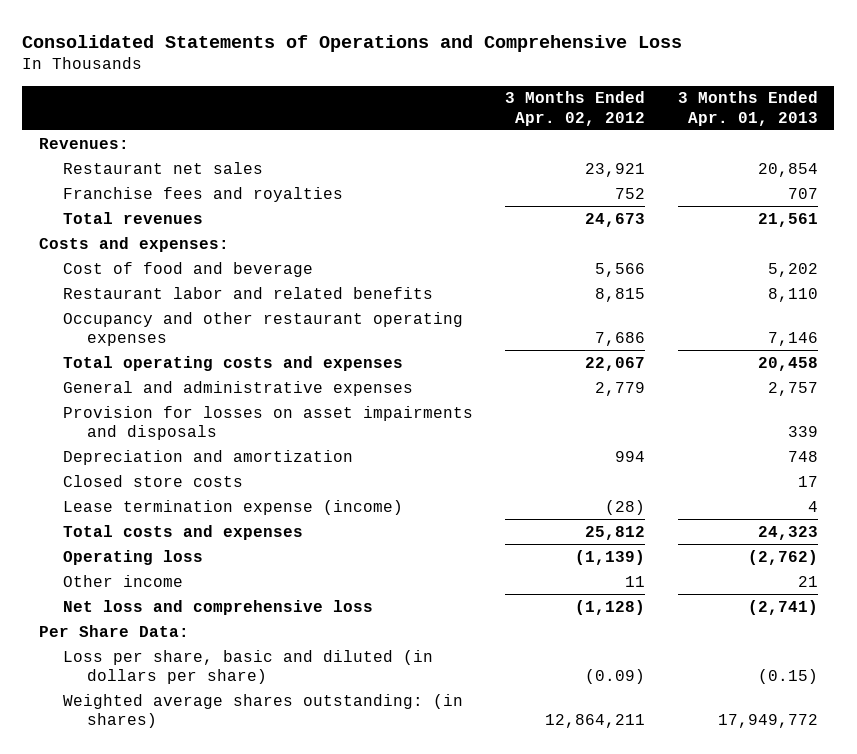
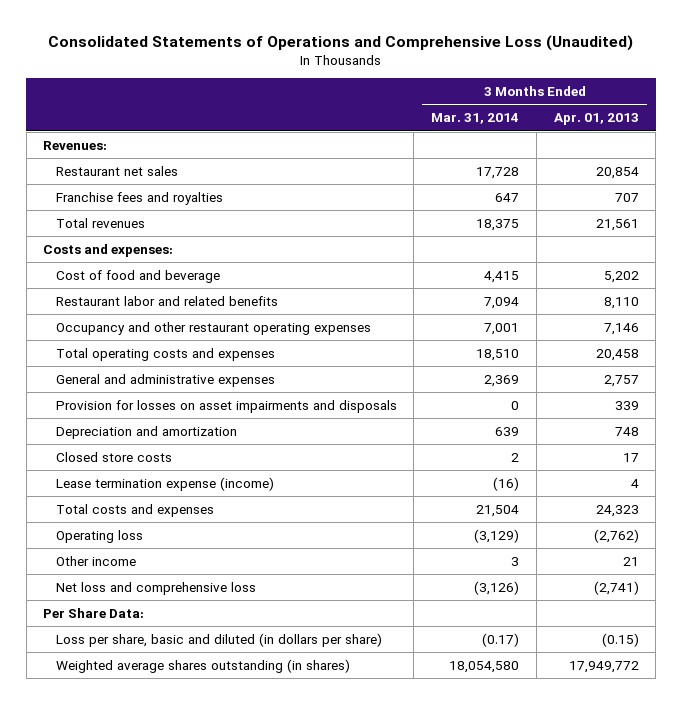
[22,34,683,52] Consolidated Statements of Operations and Comprehensive Loss -> [48,34,634,51] Consolidated Statements of Operations and Comprehensive Loss (Unaudited)
[505,91,646,126] 3 Months Ended Apr. 02, 2012 -> none
none -> [431,113,520,125] Mar. 31, 2014
[62,693,463,729] Weighted average shares outstanding: (in shares) -> [55,658,350,673] Weighted average shares outstanding (in shares)

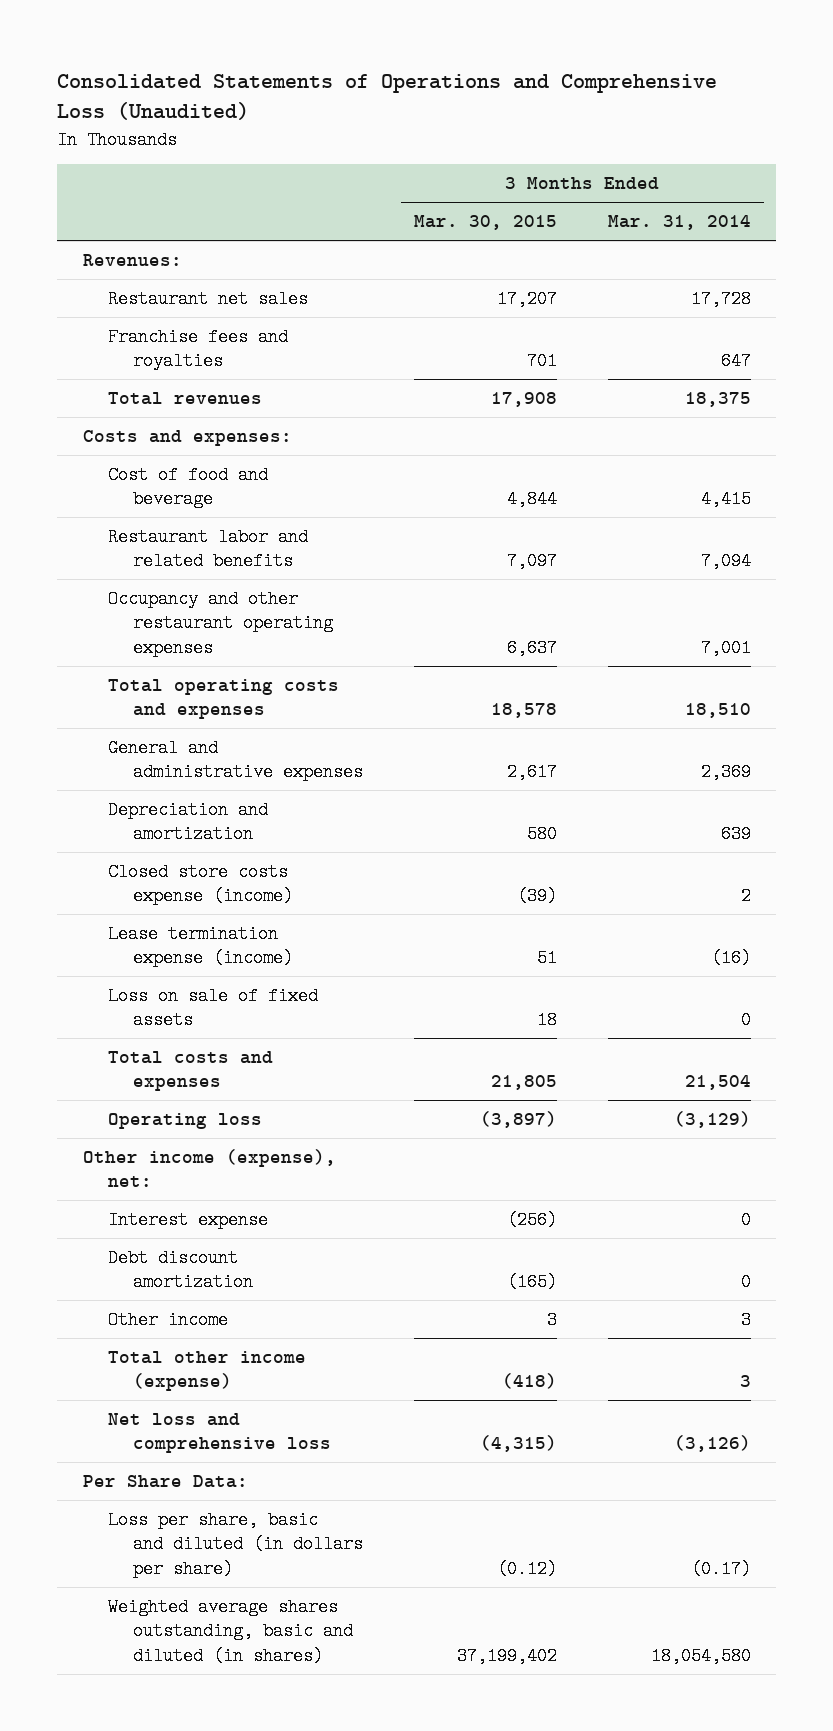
[553,113,639,126] Apr. 01, 2013 -> none
none -> [413,215,557,231] Mar. 30, 2015
[55,399,397,413] Provision for losses on asset impairments and disposals -> none
[55,451,172,462] Closed store costs -> [107,863,293,906] Closed store costs expense (income)
none -> [107,987,318,1030] Loss on sale of fixed assets
none -> [82,1149,336,1188] Other income (expense), net:
none -> [107,1211,268,1230] Interest expense
none -> [107,1249,253,1292] Debt discount amortization
none -> [107,1351,306,1392] Total other income (expense)
[55,658,350,673] Weighted average shares outstanding (in shares) -> [107,1598,353,1665] Weighted average shares outstanding, basic and diluted (in shares)

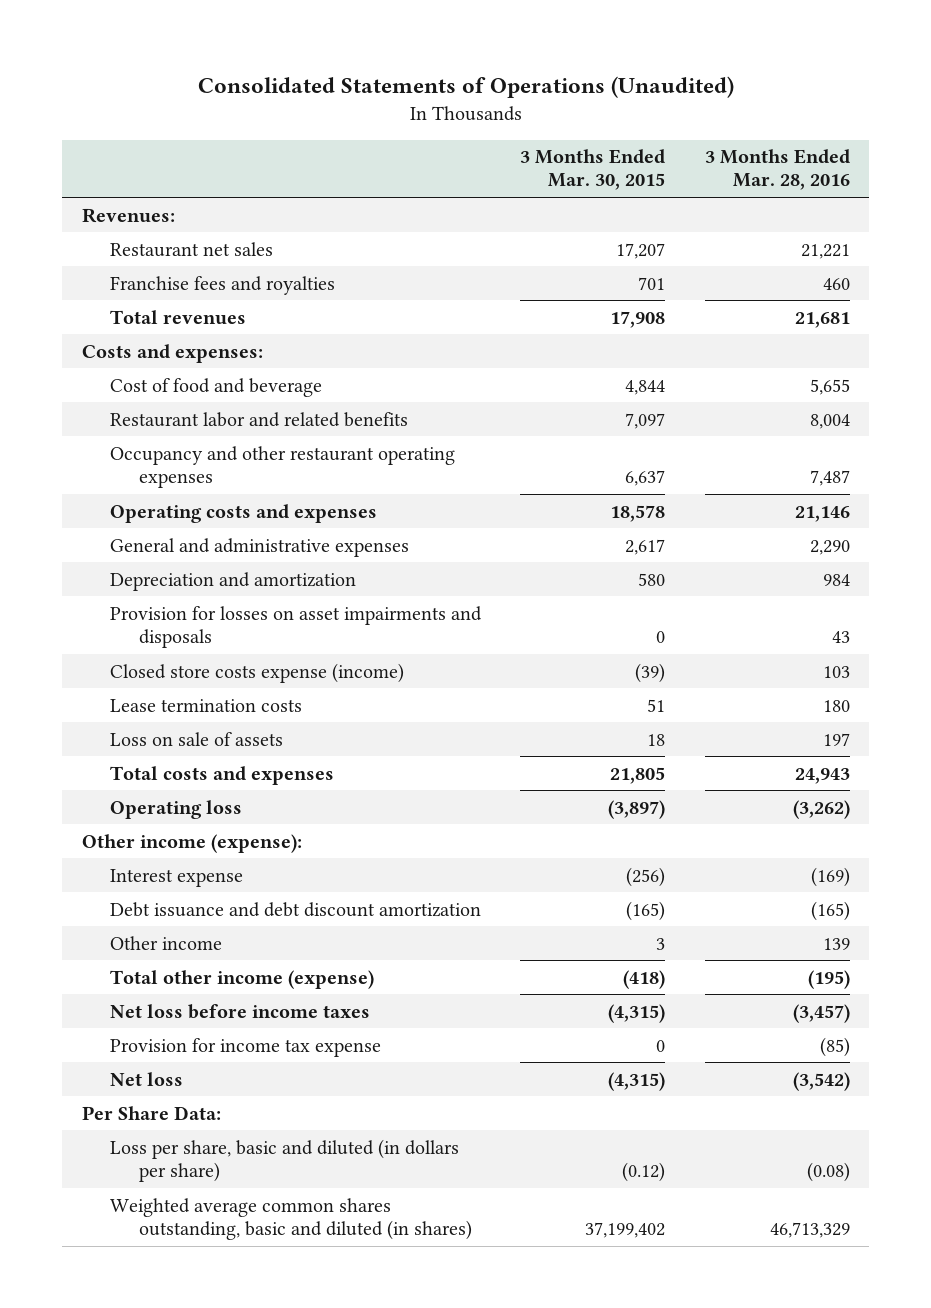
[56,73,717,121] Consolidated Statements of Operations and Comprehensive Loss (Unaudited) -> [197,75,734,98] Consolidated Statements of Operations (Unaudited)
[607,215,751,231] Mar. 31, 2014 -> none
none -> [704,149,850,191] 3 Months Ended Mar. 28, 2016
[107,679,339,720] Total operating costs and expenses -> [110,503,378,523] Operating costs and expenses
none -> [110,605,483,648] Provision for losses on asset impairments and disposals
[107,925,293,968] Lease termination expense (income) -> none
none -> [110,698,303,712] Lease termination costs
[107,987,318,1030] Loss on sale of fixed assets -> [110,731,284,746] Loss on sale of assets
[82,1149,336,1188] Other income (expense), net: -> [81,833,302,853] Other income (expense):
[107,1249,253,1292] Debt discount amortization -> [110,901,482,917] Debt issuance and debt discount amortization
none -> [110,1003,371,1019] Net loss before income taxes
none -> [110,1037,382,1057] Provision for income tax expense
[107,1413,331,1454] Net loss and comprehensive loss -> [110,1071,184,1086] Net loss
[107,1598,353,1665] Weighted average shares outstanding, basic and diluted (in shares) -> [110,1197,472,1240] Weighted average common shares outstanding, basic and diluted (in shares)

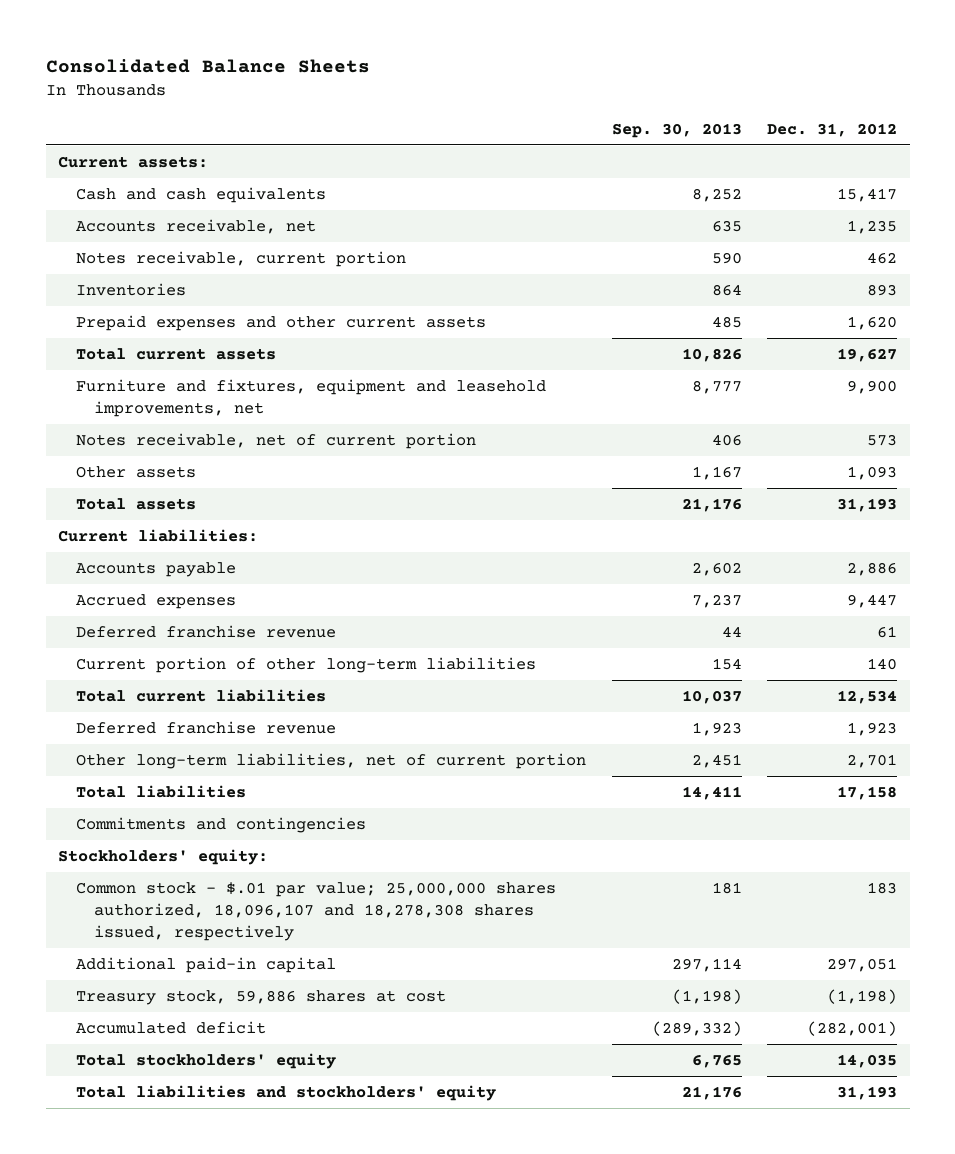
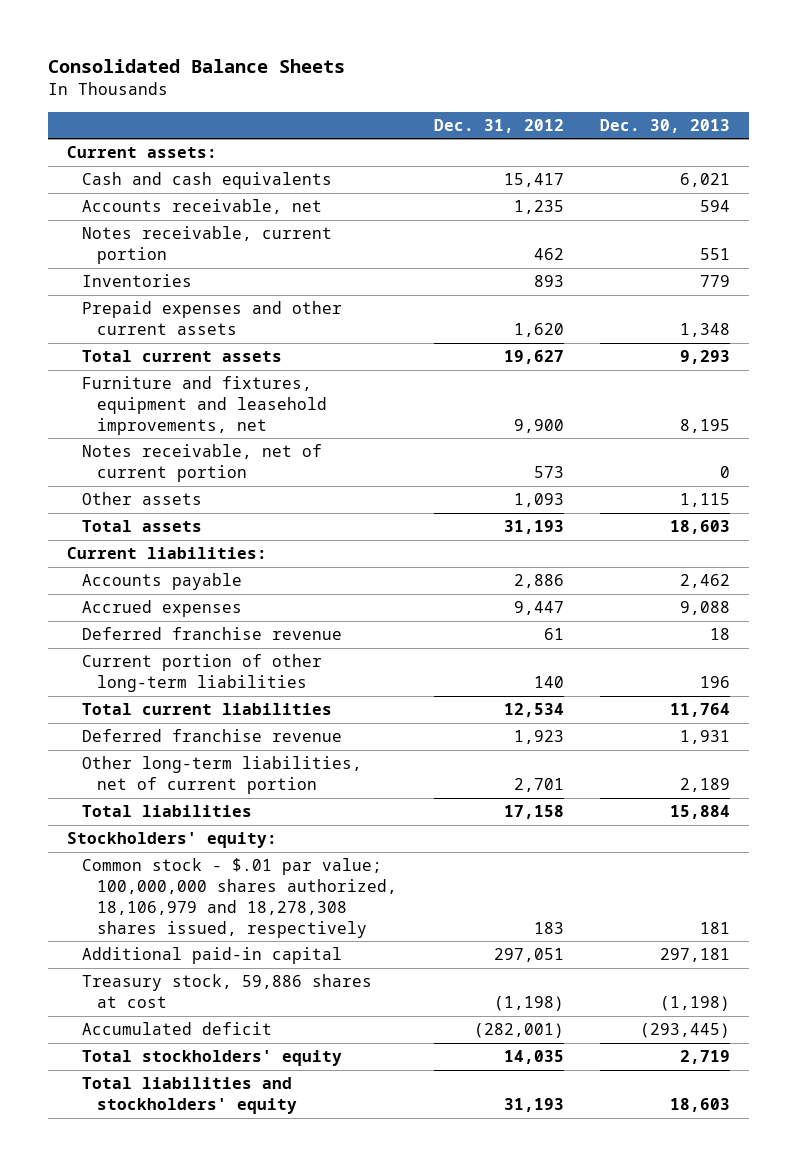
[611,122,742,138] Sep. 30, 2013 -> none
none -> [600,118,731,133] Dec. 30, 2013
[76,817,367,834] Commitments and contingencies -> none
[76,882,557,941] Common stock - $.01 par value; 25,000,000 shares authorized, 18,096,107 and 18,278,308 shares issued, respectively -> [81,858,398,938] Common stock - $.01 par value; 100,000,000 shares authorized, 18,106,979 and 18,278,308 shares issued, respectively

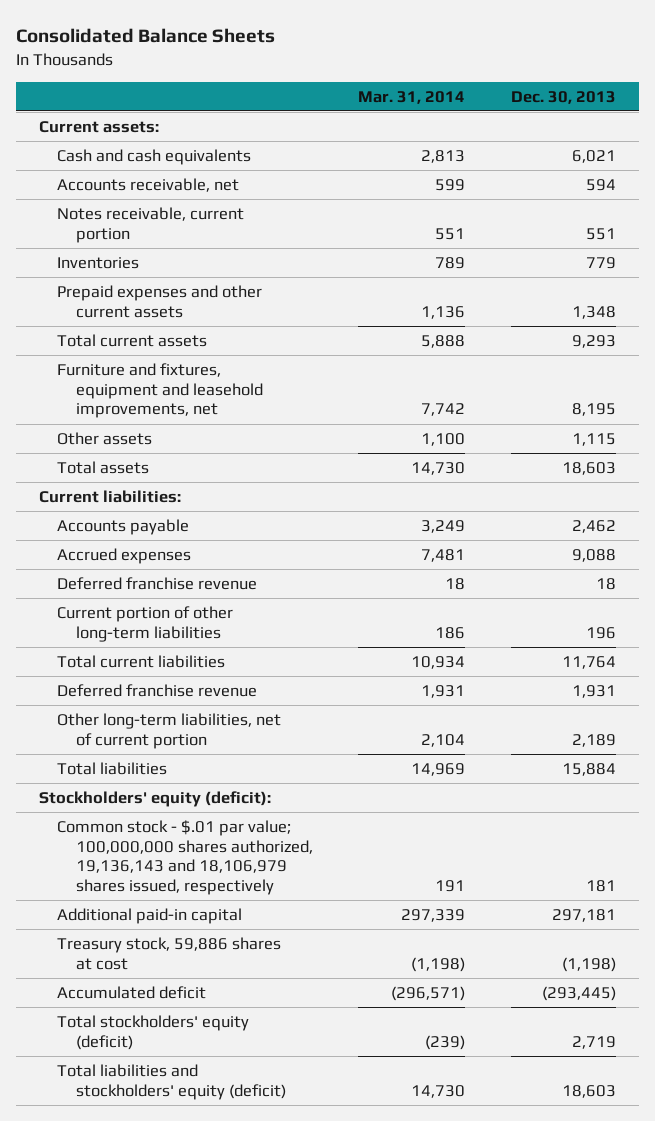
[433,118,564,133] Dec. 31, 2012 -> none
none -> [358,90,466,104] Mar. 31, 2014
[81,444,322,483] Notes receivable, net of current portion -> none
[66,832,277,849] Stockholders' equity: -> [39,791,272,808] Stockholders' equity (deficit):
[81,858,398,938] Common stock - $.01 par value; 100,000,000 shares authorized, 18,106,979 and 18,278,308 shares issued, respectively -> [57,820,313,896] Common stock - $.01 par value; 100,000,000 shares authorized, 19,136,143 and 18,106,979 shares issued, respectively
[81,1050,342,1067] Total stockholders' equity -> [57,1015,250,1050] Total stockholders' equity (deficit)
[81,1077,298,1115] Total liabilities and stockholders' equity -> [57,1064,286,1100] Total liabilities and stockholders' equity (deficit)

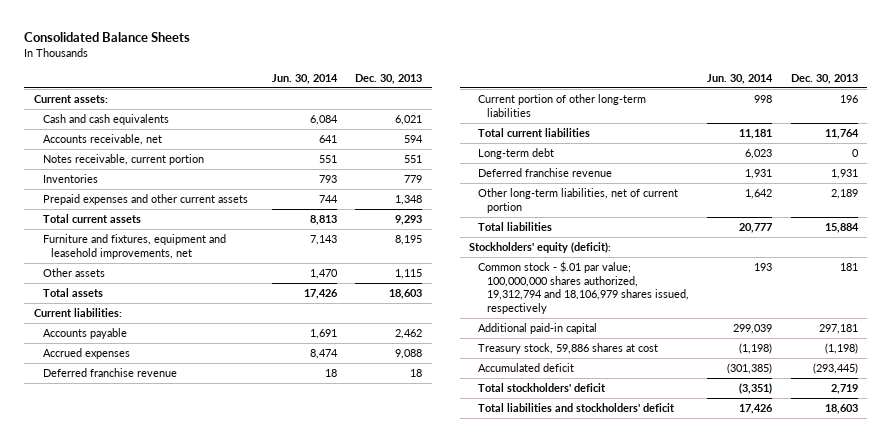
[358,90,466,104] Mar. 31, 2014 -> none
none -> [271,73,338,84] Jun. 30, 2014
none -> [477,147,554,159] Long-term debt
[57,820,313,896] Common stock - $.01 par value; 100,000,000 shares authorized, 19,136,143 and 18,106,979 shares issued, respectively -> [477,260,689,315] Common stock - $.01 par value; 100,000,000 shares authorized, 19,312,794 and 18,106,979 shares issued, respectively
[57,1015,250,1050] Total stockholders' equity (deficit) -> [477,382,606,392] Total stockholders' deficit
[57,1064,286,1100] Total liabilities and stockholders' equity (deficit) -> [477,402,675,412] Total liabilities and stockholders' deficit

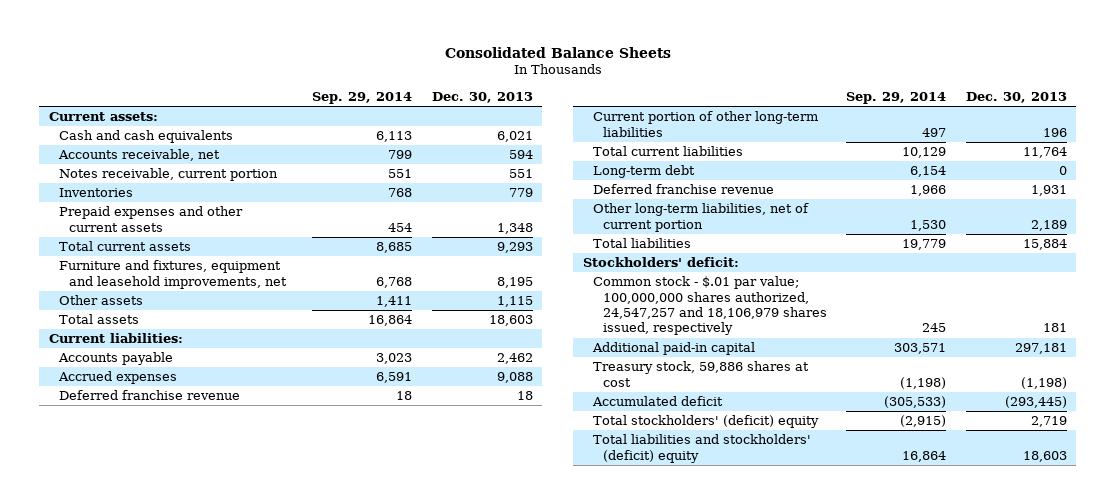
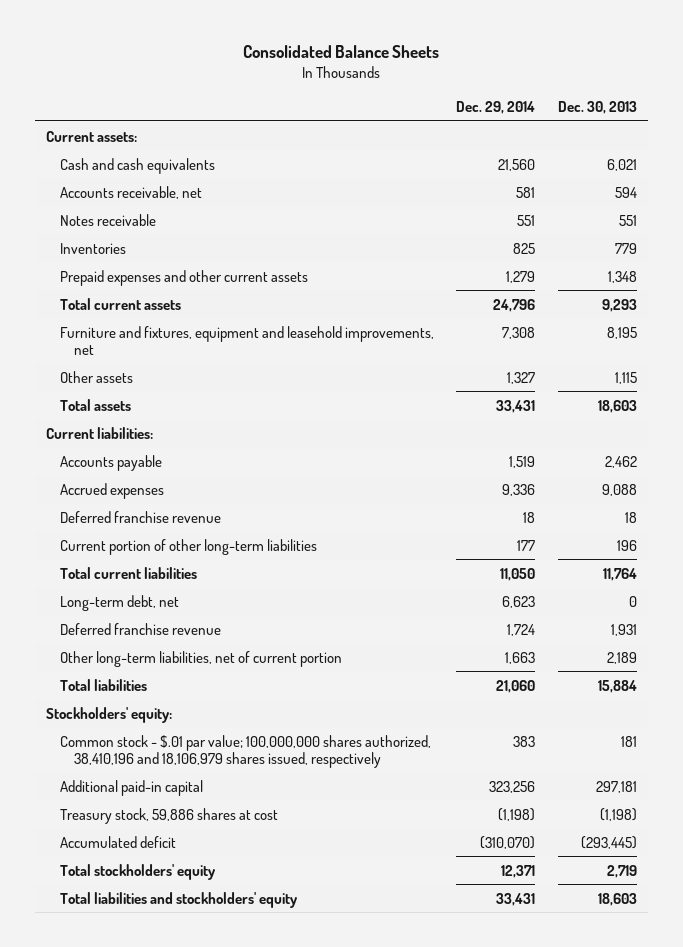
[312,91,413,104] Sep. 29, 2014 -> none
none -> [456,101,536,115] Dec. 29, 2014
[58,168,278,182] Notes receivable, current portion -> [59,213,156,226] Notes receivable
[592,165,695,179] Long-term debt -> [59,594,179,611] Long-term debt, net
[582,257,739,268] Stockholders' deficit: -> [45,706,172,723] Stockholders' equity:
[592,276,827,336] Common stock - $.01 par value; 100,000,000 shares authorized, 24,547,257 and 18,106,979 shares issued, respectively -> [59,734,431,768] Common stock - $.01 par value; 100,000,000 shares authorized, 38,410,196 and 18,106,979 shares issued, respectively
[592,415,819,429] Total stockholders' (deficit) equity -> [59,863,216,880] Total stockholders' equity
[592,434,811,463] Total liabilities and stockholders' (deficit) equity -> [59,891,298,908] Total liabilities and stockholders' equity

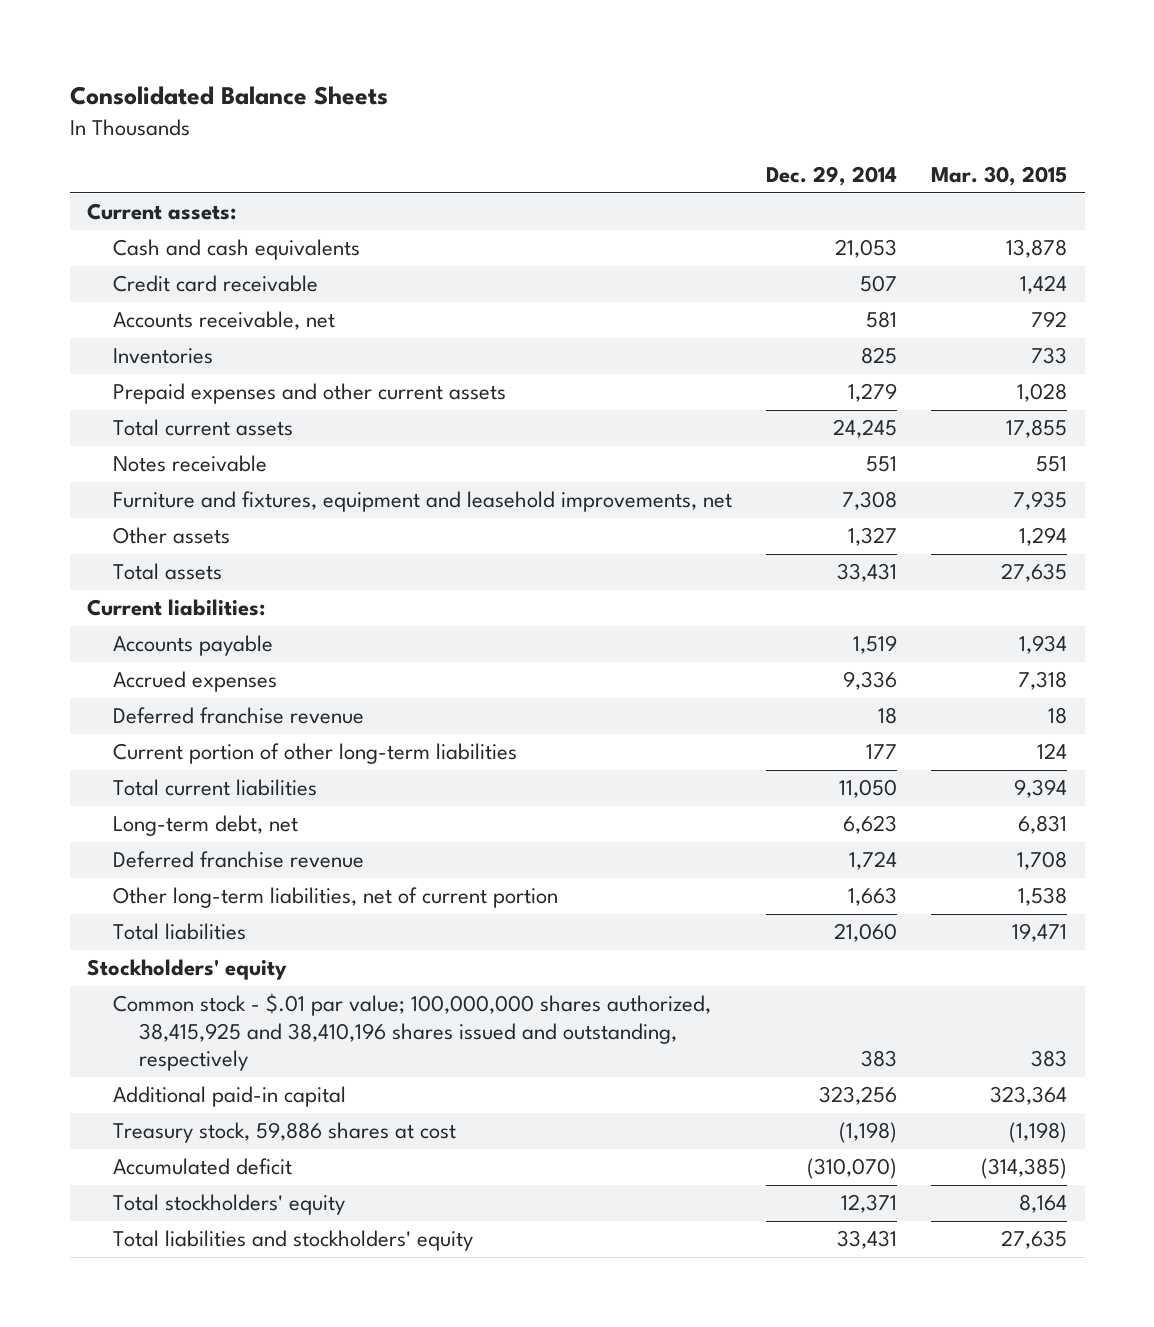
[557,101,637,115] Dec. 30, 2013 -> none
none -> [931,166,1068,187] Mar. 30, 2015
[498,158,536,171] 21,560 -> [835,239,898,259] 21,053
none -> [112,275,318,293] Credit card receivable
[493,298,536,312] 24,796 -> [833,419,898,439] 24,245
[59,213,156,226] Notes receivable -> [112,455,267,473] Notes receivable
[45,706,172,723] Stockholders' equity: -> [86,959,287,981] Stockholders' equity
[59,734,431,768] Common stock - $.01 par value; 100,000,000 shares authorized, 38,410,196 and 18,106,979 shares issued, respectively -> [112,993,711,1071] Common stock - $.01 par value; 100,000,000 shares authorized, 38,415,925 and 38,410,196 shares issued and outstanding, respectively

